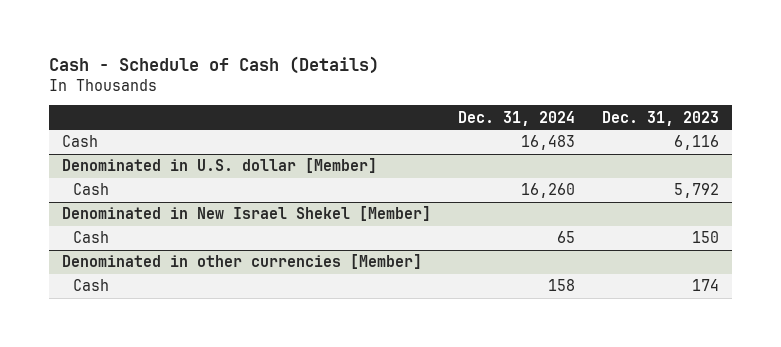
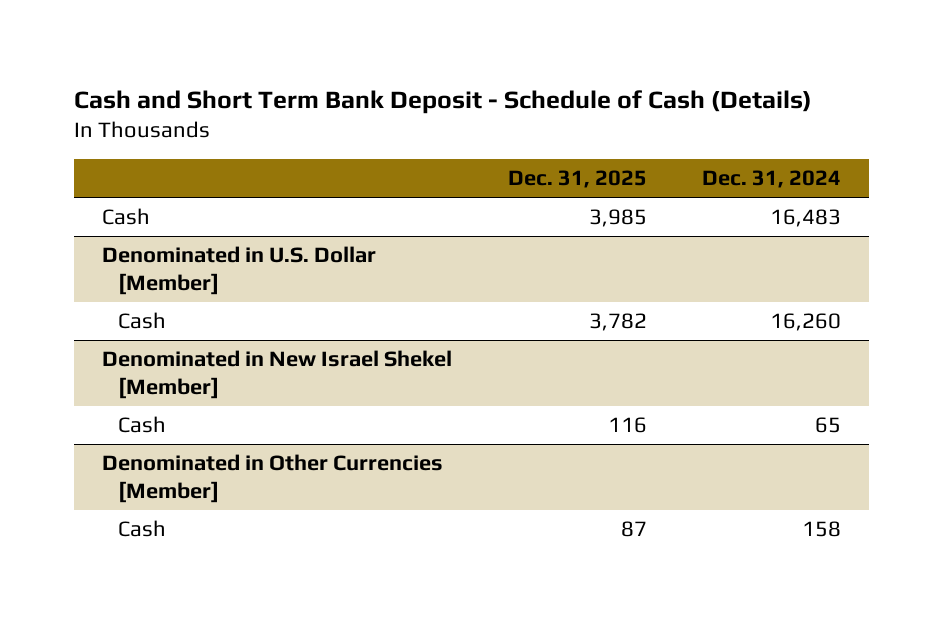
[48,56,379,75] Cash - Schedule of Cash (Details) -> [73,89,812,114] Cash and Short Term Bank Deposit - Schedule of Cash (Details)
[601,110,719,126] Dec. 31, 2023 -> none
none -> [507,170,647,189] Dec. 31, 2025
[62,158,378,174] Denominated in U.S. dollar [Member] -> [101,246,376,295] Denominated in U.S. Dollar [Member]
[62,254,423,270] Denominated in other currencies [Member] -> [101,454,443,503] Denominated in Other Currencies [Member]

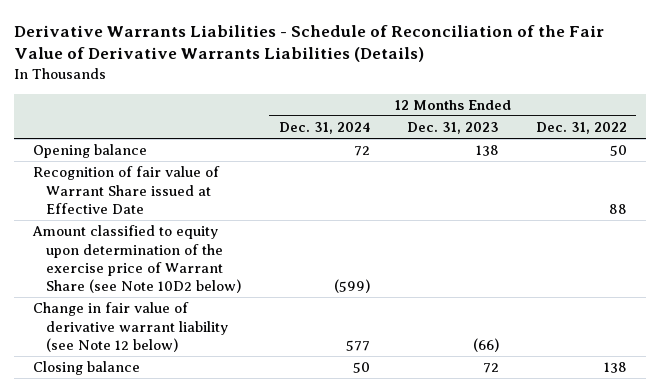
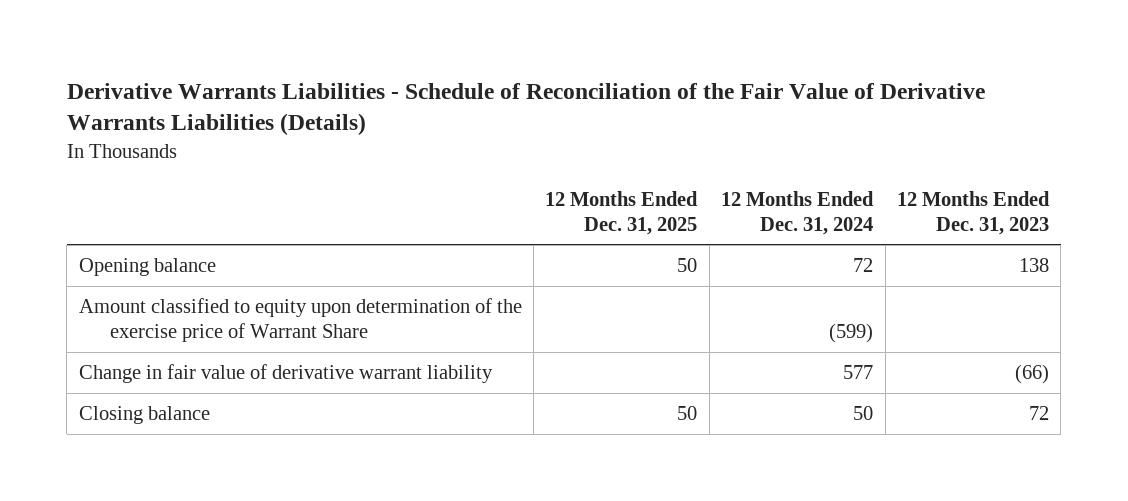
[536,122,628,135] Dec. 31, 2022 -> none
none -> [545,190,699,235] 12 Months Ended Dec. 31, 2025
[32,166,220,214] Recognition of fair value of Warrant Share issued at Effective Date -> none
[31,225,242,294] Amount classified to equity upon determination of the exercise price of Warrant Share (see Note 10D2 below) -> [78,298,522,342] Amount classified to equity upon determination of the exercise price of Warrant Share
[32,302,229,352] Change in fair value of derivative warrant liability (see Note 12 below) -> [78,364,493,384] Change in fair value of derivative warrant liability

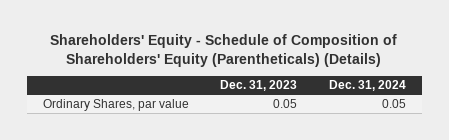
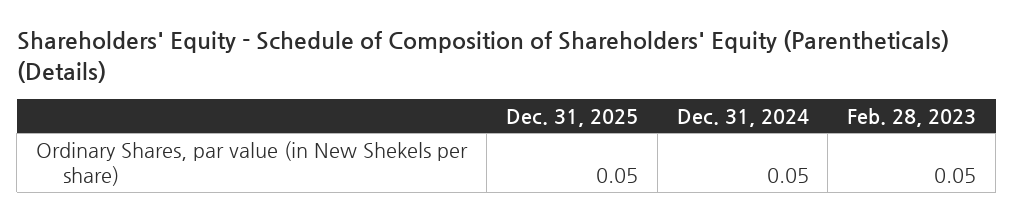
[220,80,298,92] Dec. 31, 2023 -> none
none -> [505,108,638,127] Dec. 31, 2025
none -> [847,107,977,127] Feb. 28, 2023
[42,99,189,112] Ordinary Shares, par value -> [35,140,468,187] Ordinary Shares, par value (in New Shekels per share)

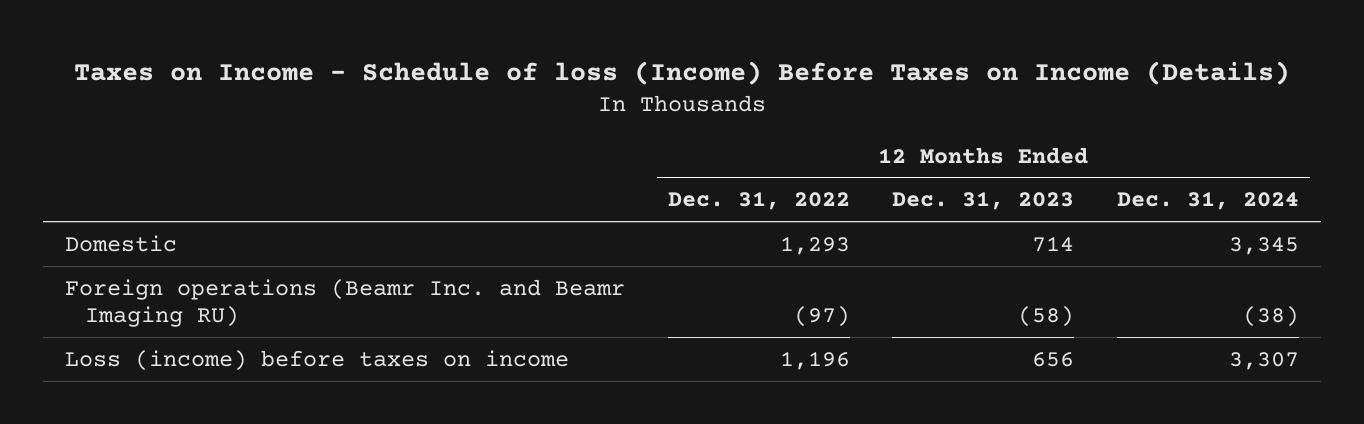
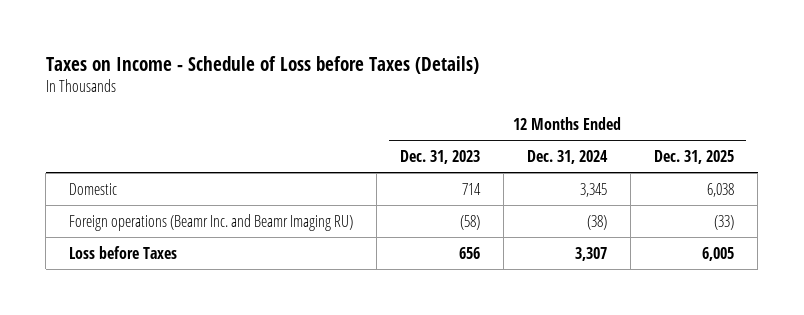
[74,60,1291,85] Taxes on Income - Schedule of loss (Income) Before Taxes on Income (Details) -> [45,55,479,74] Taxes on Income - Schedule of Loss before Taxes (Details)
[667,191,850,211] Dec. 31, 2022 -> none
none -> [654,150,735,165] Dec. 31, 2025
[64,349,569,371] Loss (income) before taxes on income -> [69,245,178,259] Loss before Taxes

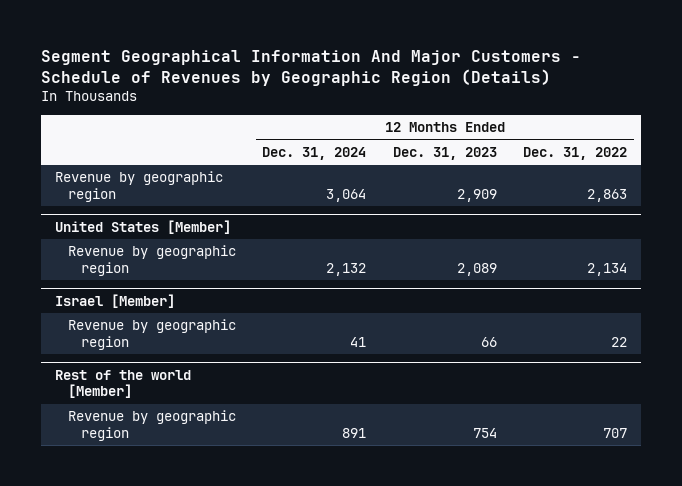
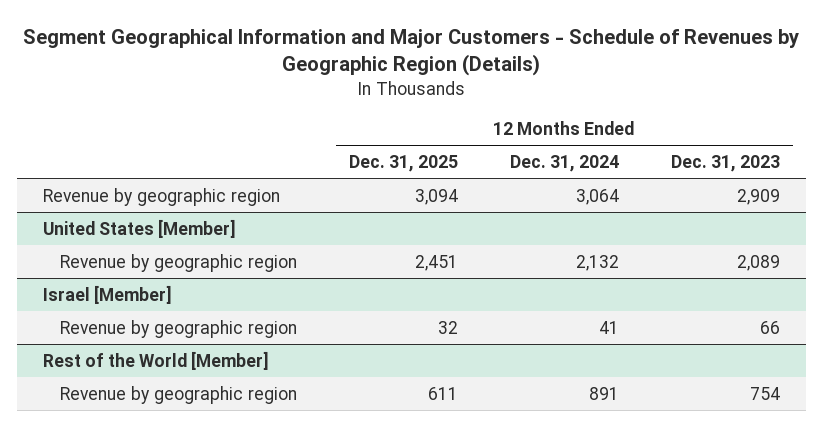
[41,50,582,87] Segment Geographical Information And Major Customers - Schedule of Revenues by Geographic Region (Details) -> [23,29,800,77] Segment Geographical Information and Major Customers - Schedule of Revenues by Geographic Region (Details)
[523,146,628,160] Dec. 31, 2022 -> none
none -> [348,155,458,173] Dec. 31, 2025
[54,369,191,399] Rest of the world [Member] -> [42,350,269,370] Rest of the World [Member]

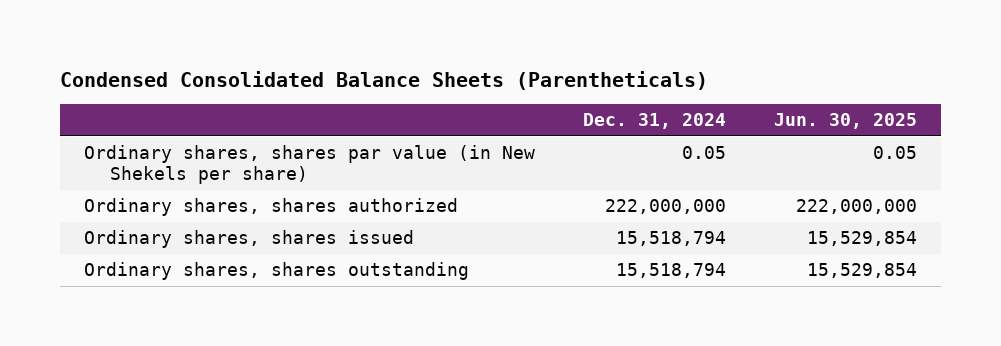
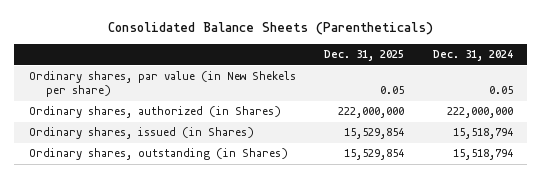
[59,70,708,90] Condensed Consolidated Balance Sheets (Parentheticals) -> [107,22,433,36] Consolidated Balance Sheets (Parentheticals)
[773,113,917,130] Jun. 30, 2025 -> none
none -> [324,50,405,62] Dec. 31, 2025
[83,145,535,184] Ordinary shares, shares par value (in New Shekels per share) -> [28,71,296,98] Ordinary shares, par value (in New Shekels per share)
[83,198,458,217] Ordinary shares, shares authorized -> [28,106,281,119] Ordinary shares, authorized (in Shares)
[83,230,414,249] Ordinary shares, shares issued -> [28,127,254,140] Ordinary shares, issued (in Shares)
[83,262,469,281] Ordinary shares, shares outstanding -> [28,148,288,161] Ordinary shares, outstanding (in Shares)

